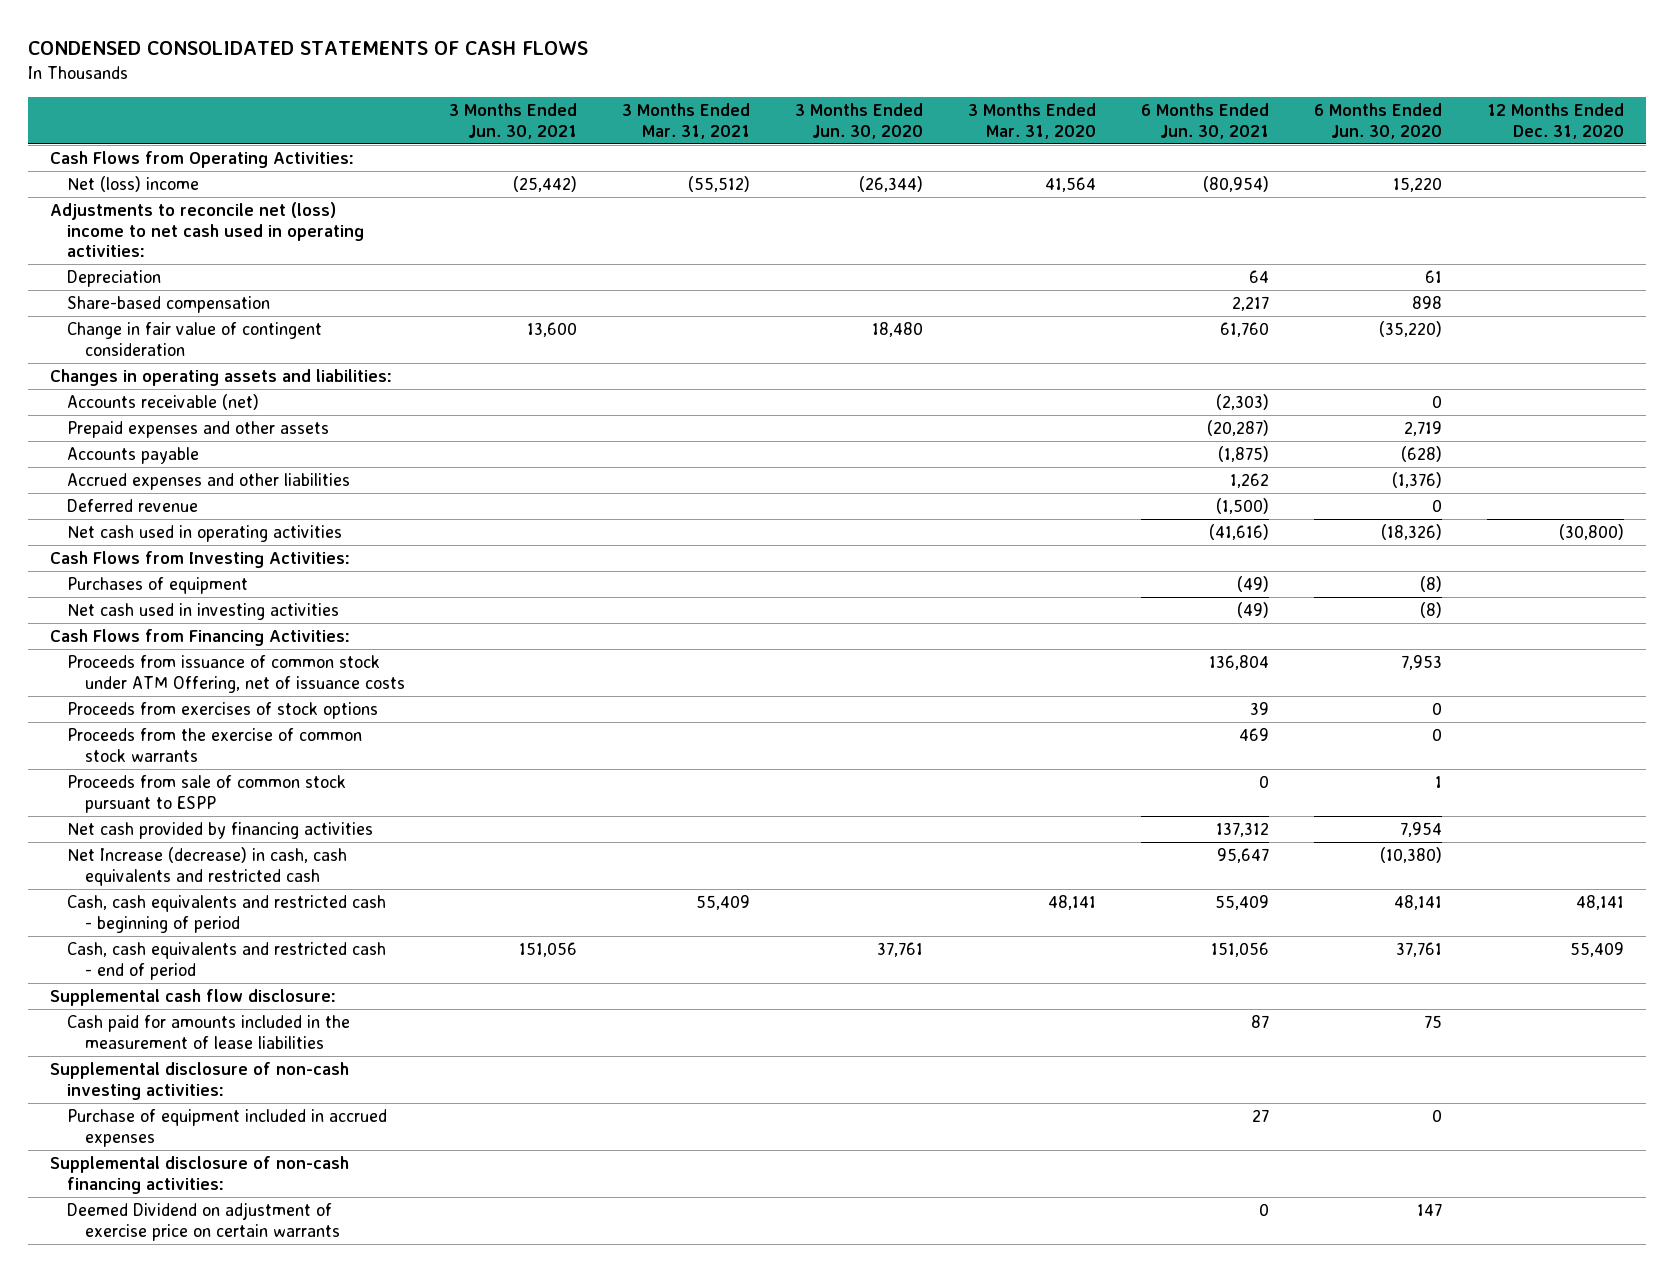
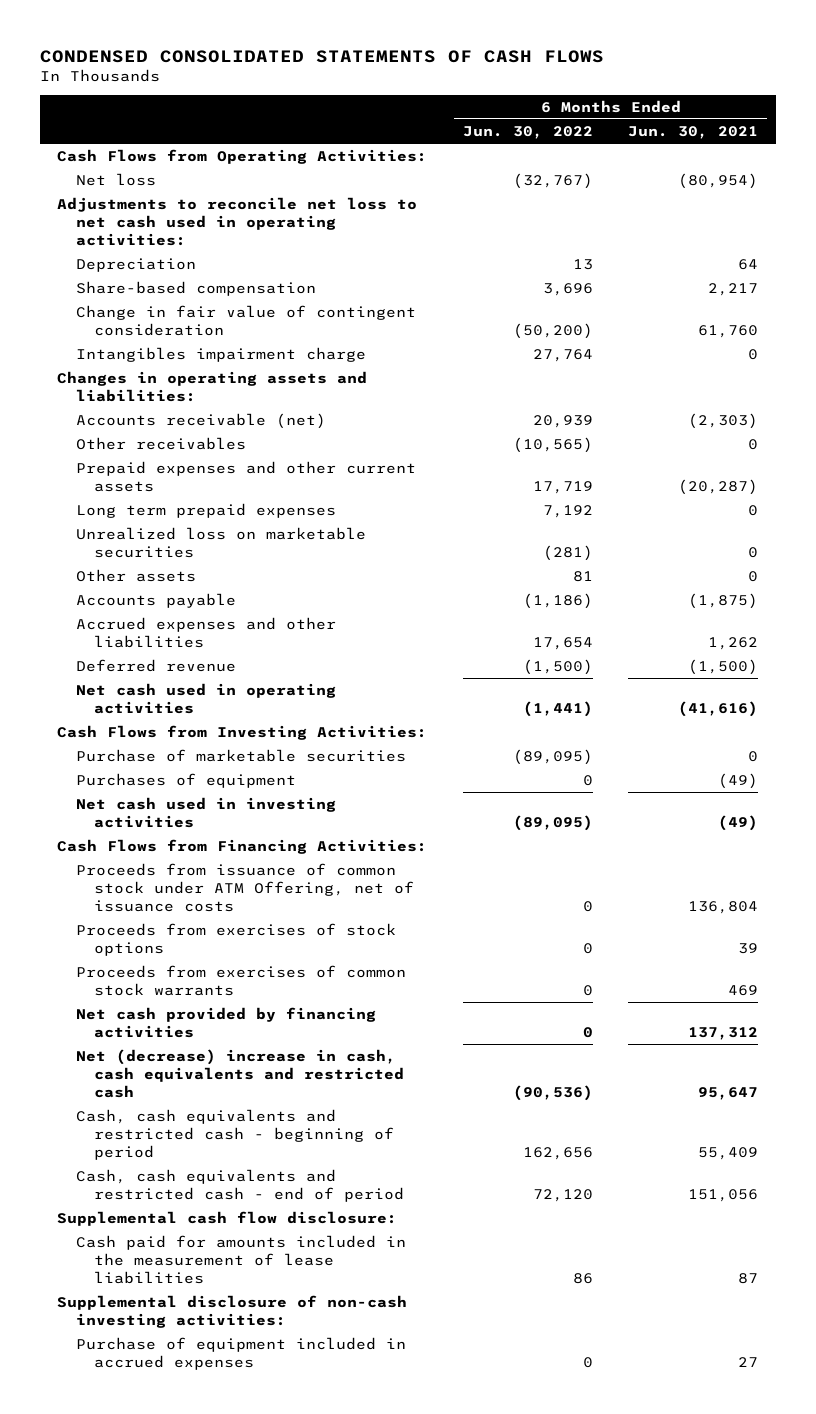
[449,103,578,139] 3 Months Ended Jun. 30, 2021 -> none
[622,103,751,139] 3 Months Ended Mar. 31, 2021 -> none
[795,103,924,139] 3 Months Ended Jun. 30, 2020 -> none
[967,103,1096,139] 3 Months Ended Mar. 31, 2020 -> none
[1313,103,1442,139] 6 Months Ended Jun. 30, 2020 -> none
[1486,103,1624,139] 12 Months Ended Dec. 31, 2020 -> none
none -> [462,125,593,139] Jun. 30, 2022
[67,176,200,193] Net (loss) income -> [75,173,156,187] Net loss
[50,202,365,258] Adjustments to reconcile net (loss) income to net cash used in operating activities: -> [57,197,418,247] Adjustments to reconcile net loss to net cash used in operating activities:
none -> [75,347,366,363] Intangibles impairment charge
none -> [75,437,246,451] Other receivables
[67,421,330,439] Prepaid expenses and other assets -> [75,461,416,493] Prepaid expenses and other current assets
none -> [75,503,336,519] Long term prepaid expenses
none -> [75,527,366,559] Unrealized loss on marketable securities
none -> [75,569,196,583] Other assets
none -> [75,749,406,763] Purchase of marketable securities
[67,775,347,813] Proceeds from sale of common stock pursuant to ESPP -> none
[67,728,363,762] Proceeds from the exercise of common stock warrants -> [75,965,406,997] Proceeds from exercises of common stock warrants
[67,847,348,886] Net Increase (decrease) in cash, cash equivalents and restricted cash -> [75,1049,404,1099] Net (decrease) increase in cash, cash equivalents and restricted cash
[50,1156,350,1194] Supplemental disclosure of non-cash financing activities: -> none
[67,1202,340,1241] Deemed Dividend on adjustment of exercise price on certain warrants -> none

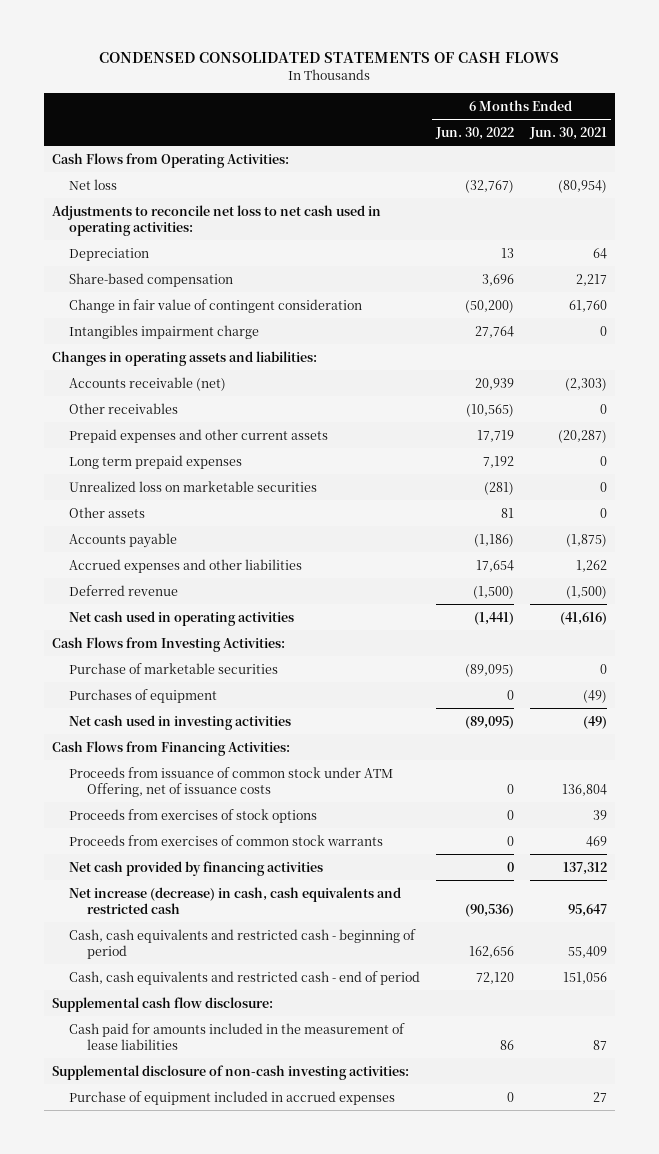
[75,1049,404,1099] Net (decrease) increase in cash, cash equivalents and restricted cash -> [69,886,402,914] Net increase (decrease) in cash, cash equivalents and restricted cash

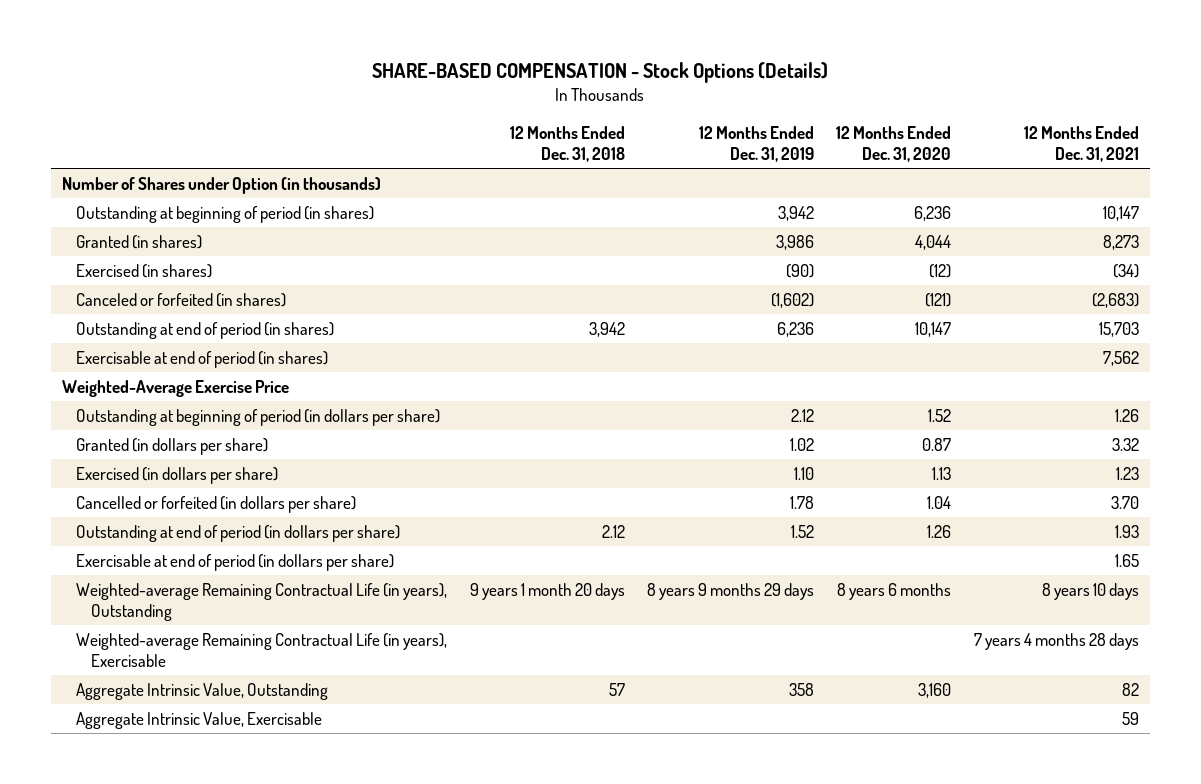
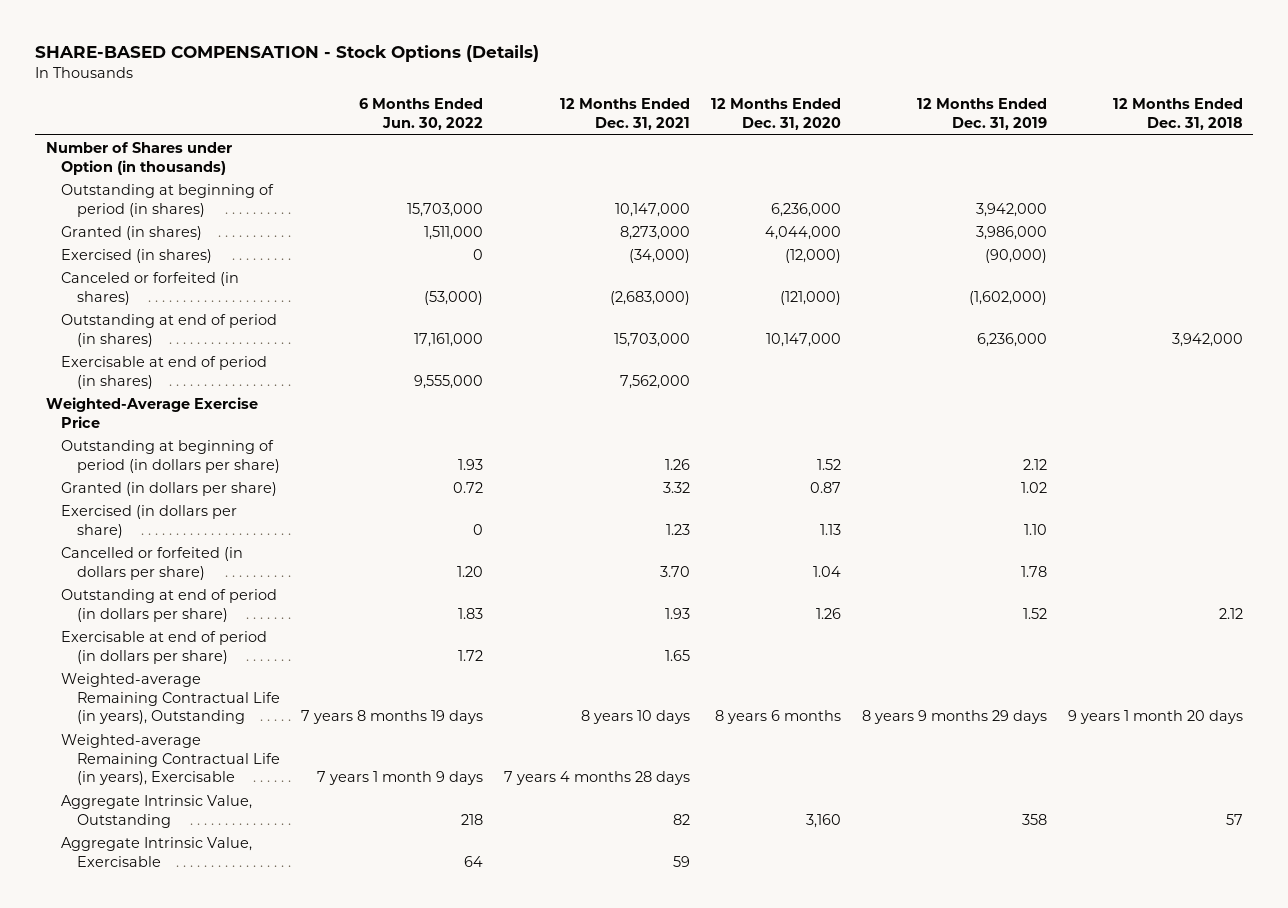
none -> [359,98,484,131] 6 Months Ended Jun. 30, 2022
[778,205,815,221] 3,942 -> [975,202,1047,217] 3,942,000
[914,205,952,221] 6,236 -> [770,202,841,217] 6,236,000
[1102,205,1139,221] 10,147 -> [614,202,690,217] 10,147,000
[776,234,815,250] 3,986 -> [975,225,1047,240] 3,986,000
[915,234,952,250] 4,044 -> [764,225,841,240] 4,044,000
[1102,234,1139,250] 8,273 -> [619,225,690,240] 8,273,000
[786,263,815,278] (90) -> [984,248,1047,263] (90,000)
[929,263,952,278] (12) -> [784,248,841,263] (12,000)
[1112,263,1139,278] (34) -> [628,248,690,263] (34,000)
[771,292,815,308] (1,602) -> [968,290,1047,305] (1,602,000)
[925,292,952,307] (121) -> [779,290,841,305] (121,000)
[1091,292,1139,308] (2,683) -> [609,290,690,305] (2,683,000)
[588,321,625,337] 3,942 -> [1171,332,1243,347] 3,942,000
[777,321,815,337] 6,236 -> [976,332,1047,347] 6,236,000
[915,321,952,337] 10,147 -> [765,332,841,347] 10,147,000
[1098,321,1139,337] 15,703 -> [613,332,690,347] 15,703,000
[1102,350,1139,366] 7,562 -> [619,374,690,389] 7,562,000

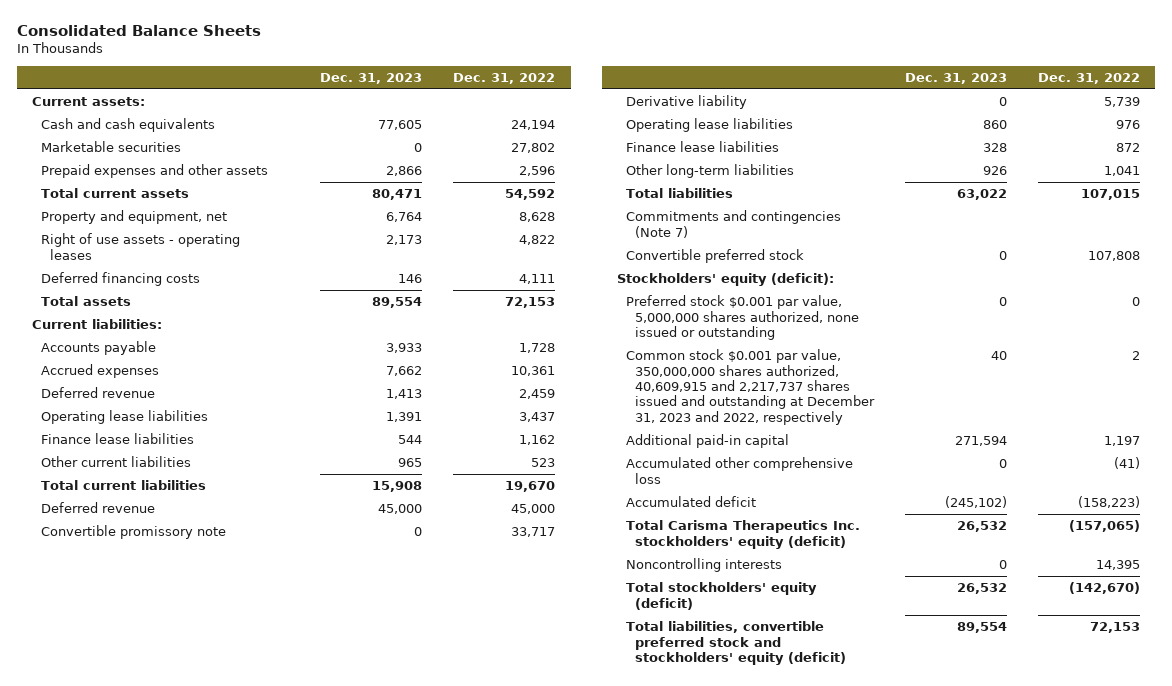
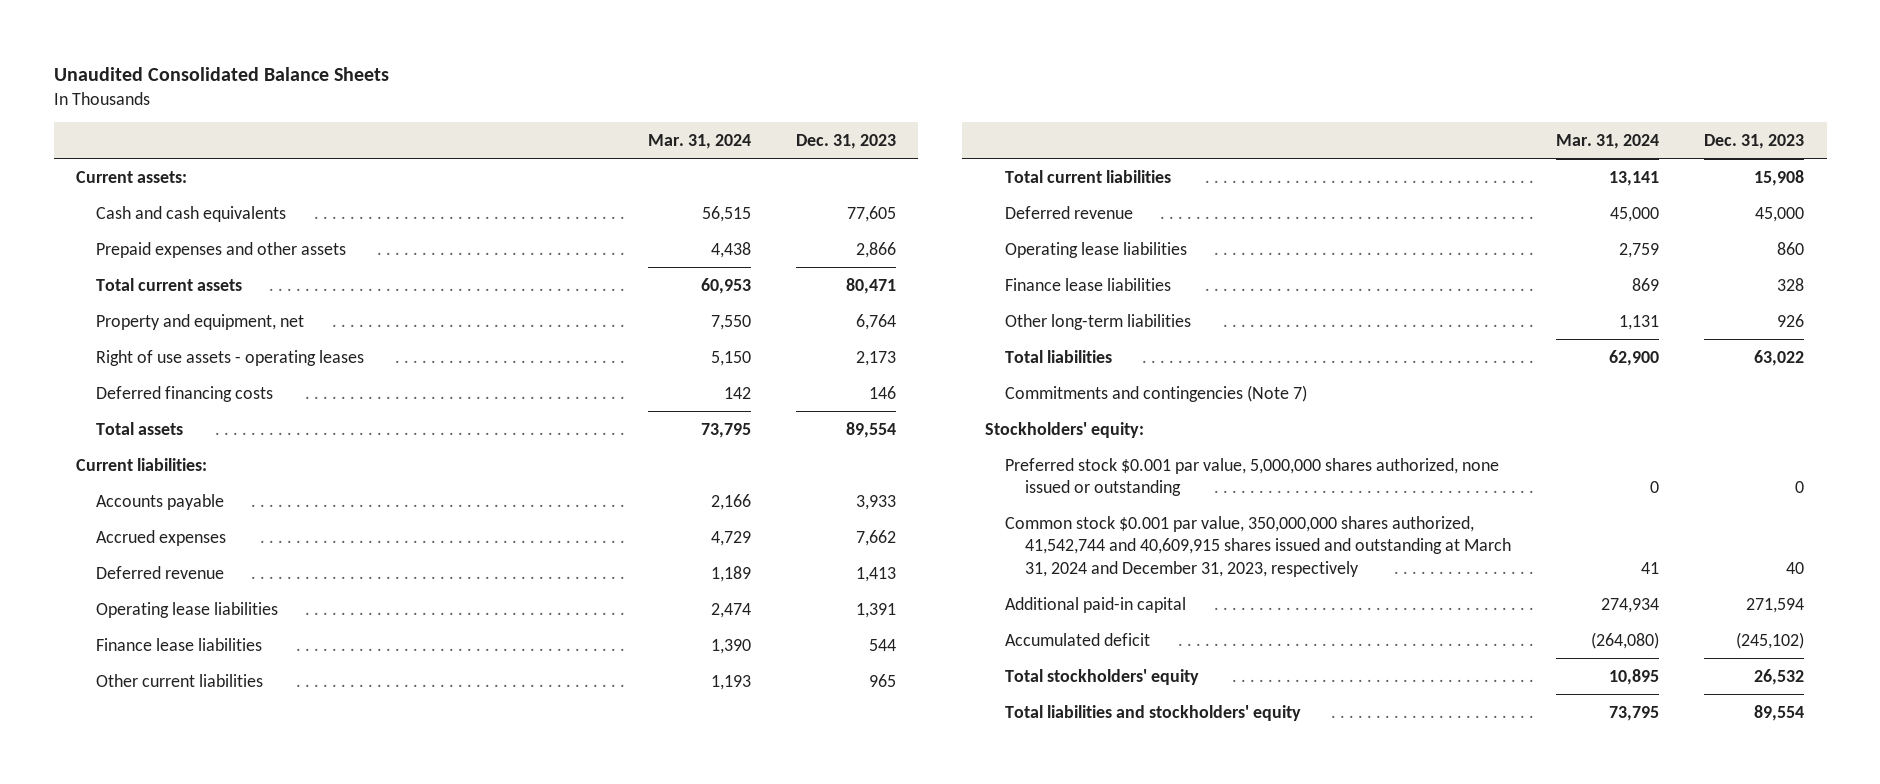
[16,25,261,37] Consolidated Balance Sheets -> [53,67,389,82] Unaudited Consolidated Balance Sheets
[453,72,556,84] Dec. 31, 2022 -> none
none -> [647,134,751,150] Mar. 31, 2024
[41,141,182,153] Marketable securities -> none
[41,525,227,540] Convertible promissory note -> none
[625,95,747,110] Derivative liability -> none
[625,249,804,264] Convertible preferred stock -> none
[617,273,835,287] Stockholders' equity (deficit): -> [984,421,1144,438] Stockholders' equity:
[625,349,875,425] Common stock $0.001 par value, 350,000,000 shares authorized, 40,609,915 and 2,217,737 shares issued and outstanding at December 31, 2023 and 2022, respectively -> [1004,515,1512,577] Common stock $0.001 par value, 350,000,000 shares authorized, 41,542,744 and 40,609,915 shares issued and outstanding at March 31, 2024 and December 31, 2023, respectively
[625,457,853,484] Accumulated other comprehensive loss -> none
[625,520,860,549] Total Carisma Therapeutics Inc. stockholders' equity (deficit) -> none
[625,558,782,573] Noncontrolling interests -> none
[625,582,817,610] Total stockholders' equity (deficit) -> [1004,668,1199,685] Total stockholders' equity
[625,621,846,665] Total liabilities, convertible preferred stock and stockholders' equity (deficit) -> [1004,704,1301,721] Total liabilities and stockholders' equity

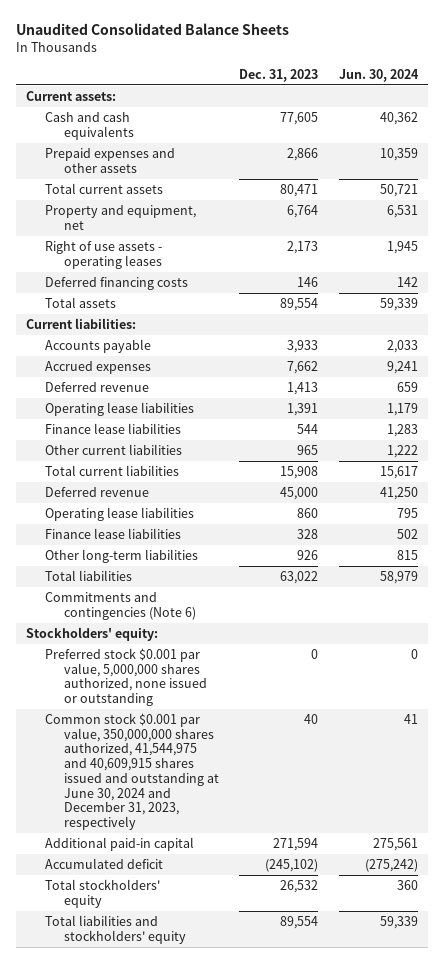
[647,134,751,150] Mar. 31, 2024 -> none
none -> [338,68,419,82] Jun. 30, 2024
[1004,384,1307,402] Commitments and contingencies (Note 7) -> [45,591,197,620] Commitments and contingencies (Note 6)
[1004,515,1512,577] Common stock $0.001 par value, 350,000,000 shares authorized, 41,542,744 and 40,609,915 shares issued and outstanding at March 31, 2024 and December 31, 2023, respectively -> [45,712,220,831] Common stock $0.001 par value, 350,000,000 shares authorized, 41,544,975 and 40,609,915 shares issued and outstanding at June 30, 2024 and December 31, 2023, respectively

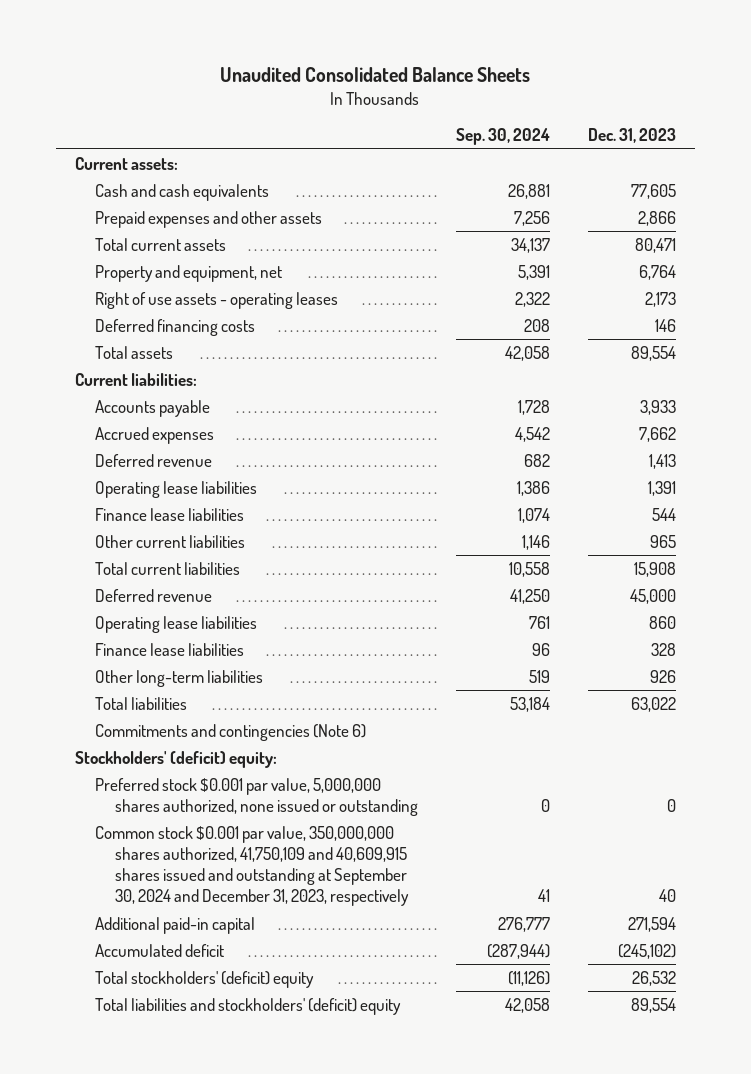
[338,68,419,82] Jun. 30, 2024 -> none
none -> [456,128,551,146] Sep. 30, 2024
[26,626,159,641] Stockholders' equity: -> [74,750,277,768] Stockholders' (deficit) equity:
[45,712,220,831] Common stock $0.001 par value, 350,000,000 shares authorized, 41,544,975 and 40,609,915 shares issued and outstanding at June 30, 2024 and December 31, 2023, respectively -> [94,825,410,907] Common stock $0.001 par value, 350,000,000 shares authorized, 41,750,109 and 40,609,915 shares issued and outstanding at September 30, 2024 and December 31, 2023, respectively
[45,878,161,908] Total stockholders' equity -> [94,970,314,988] Total stockholders' (deficit) equity
[45,914,187,944] Total liabilities and stockholders' equity -> [94,997,401,1015] Total liabilities and stockholders' (deficit) equity

